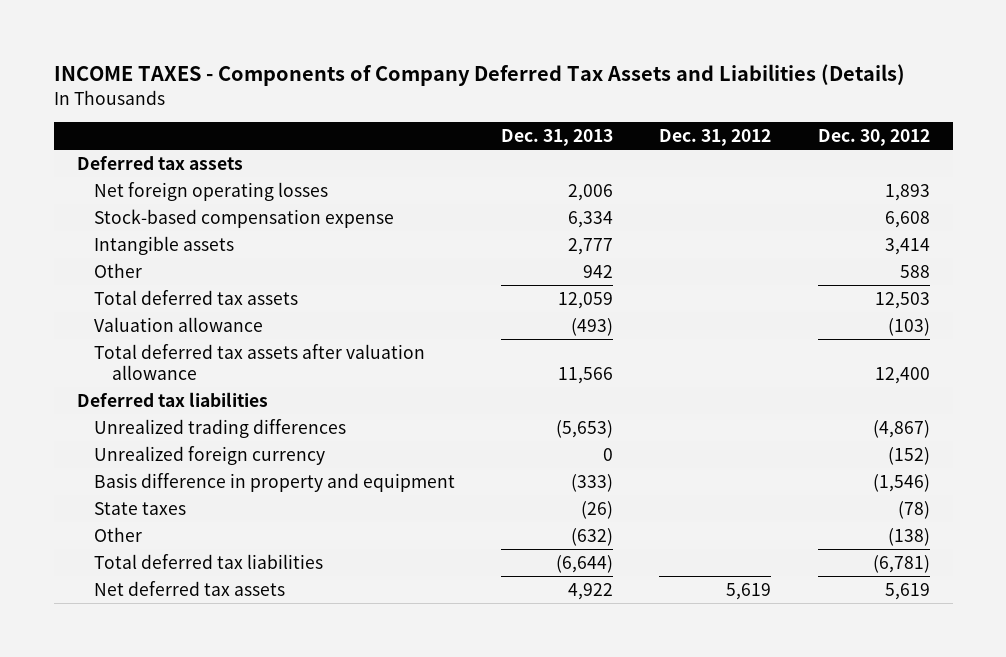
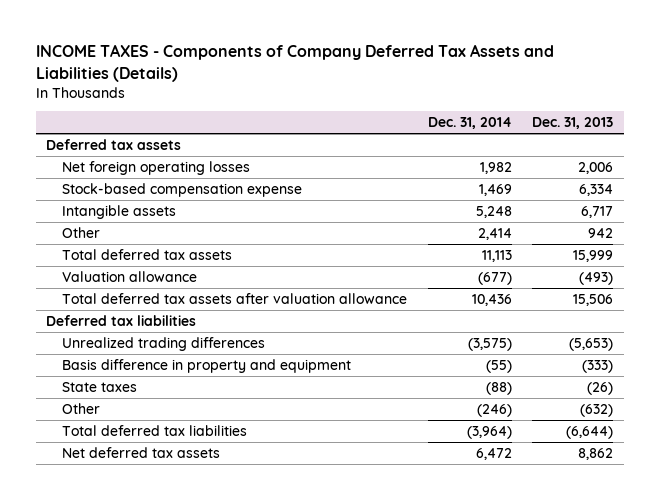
[659,129,772,147] Dec. 31, 2012 -> none
[817,129,930,147] Dec. 30, 2012 -> none
none -> [427,117,512,130] Dec. 31, 2014
[568,237,614,255] 2,777 -> [581,205,614,218] 6,717
[558,291,614,309] 12,059 -> [573,249,614,262] 15,999
[558,366,614,384] 11,566 -> [573,293,614,306] 15,506
[94,445,326,465] Unrealized foreign currency -> none
[568,582,614,600] 4,922 -> [578,447,614,460] 8,862

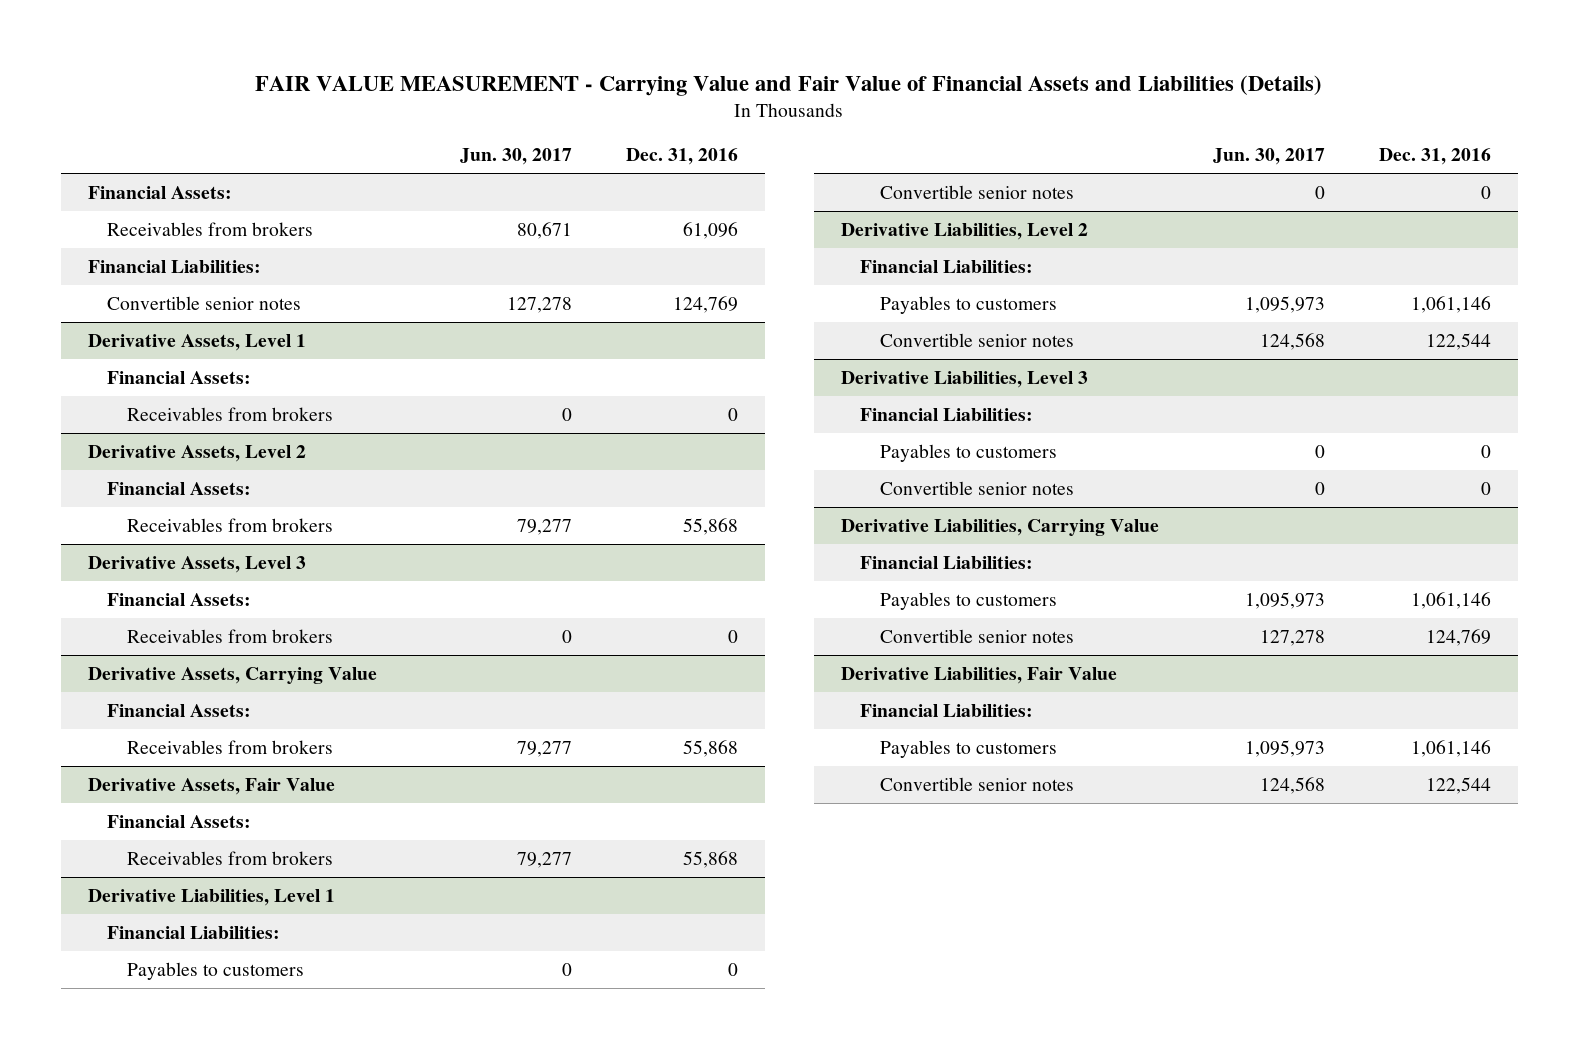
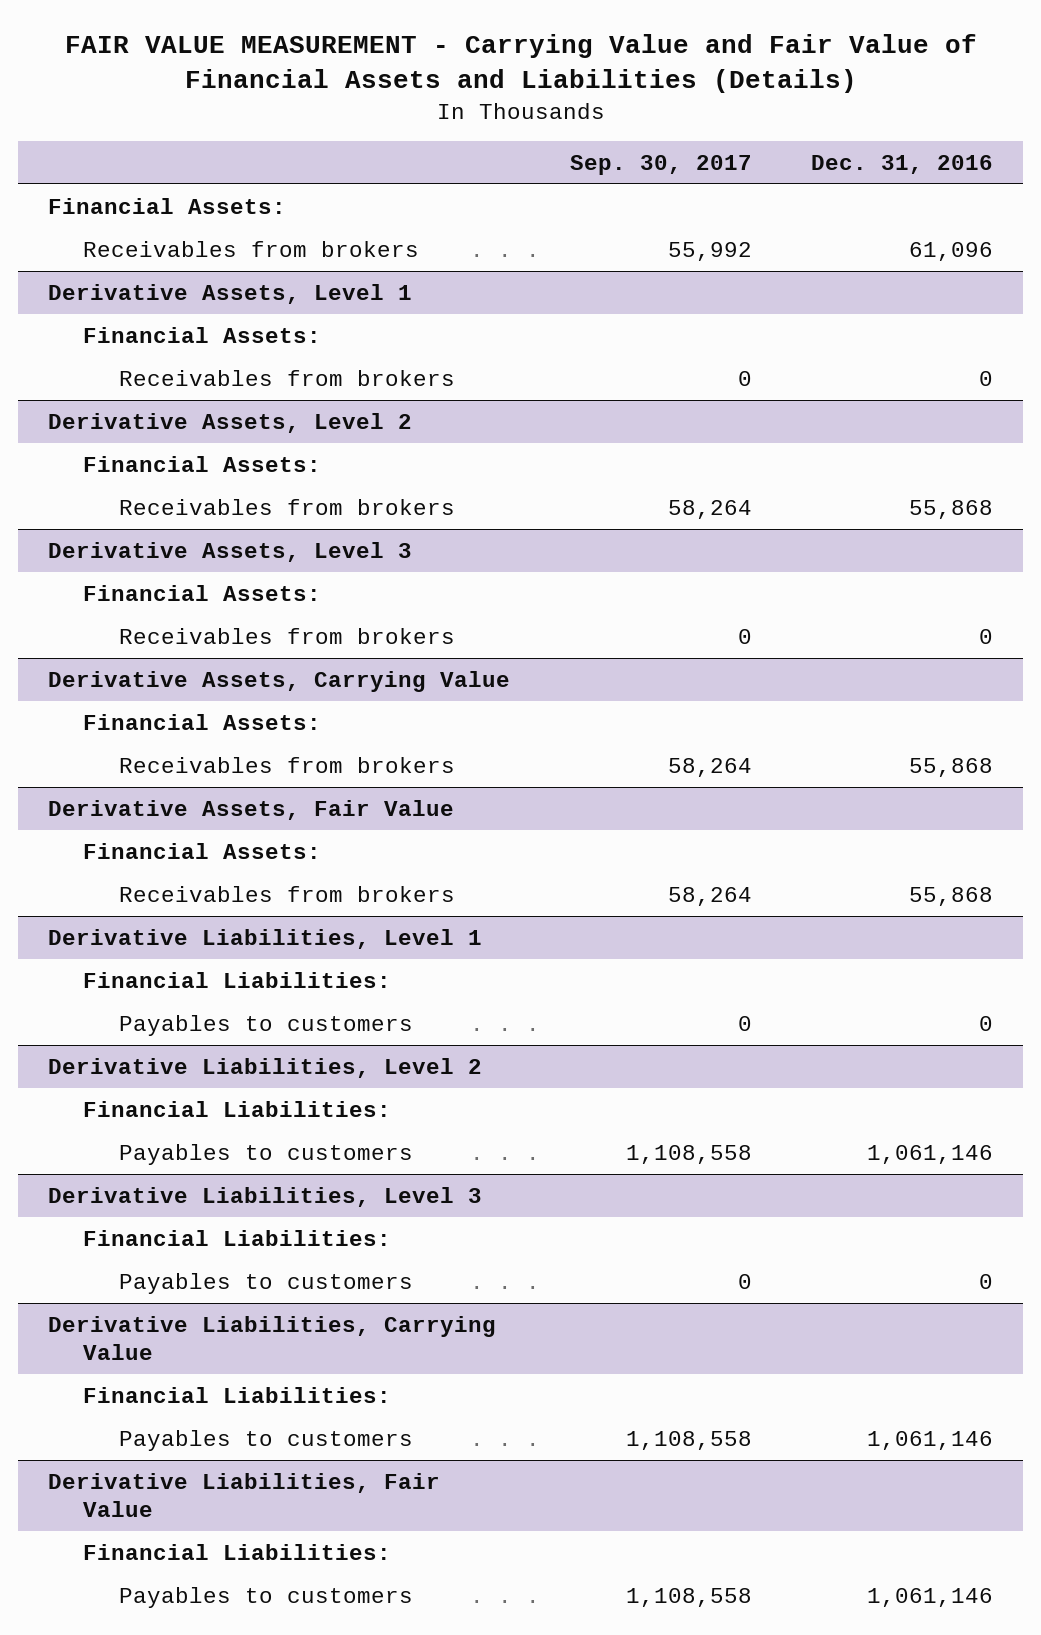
[459,148,572,166] Jun. 30, 2017 -> none
none -> [569,155,752,176] Sep. 30, 2017
[87,259,261,273] Financial Liabilities: -> none
[107,295,302,310] Convertible senior notes -> none
[879,184,1074,199] Convertible senior notes -> none
[879,332,1074,347] Convertible senior notes -> none
[879,480,1074,495] Convertible senior notes -> none
[879,628,1074,643] Convertible senior notes -> none
[879,776,1074,791] Convertible senior notes -> none

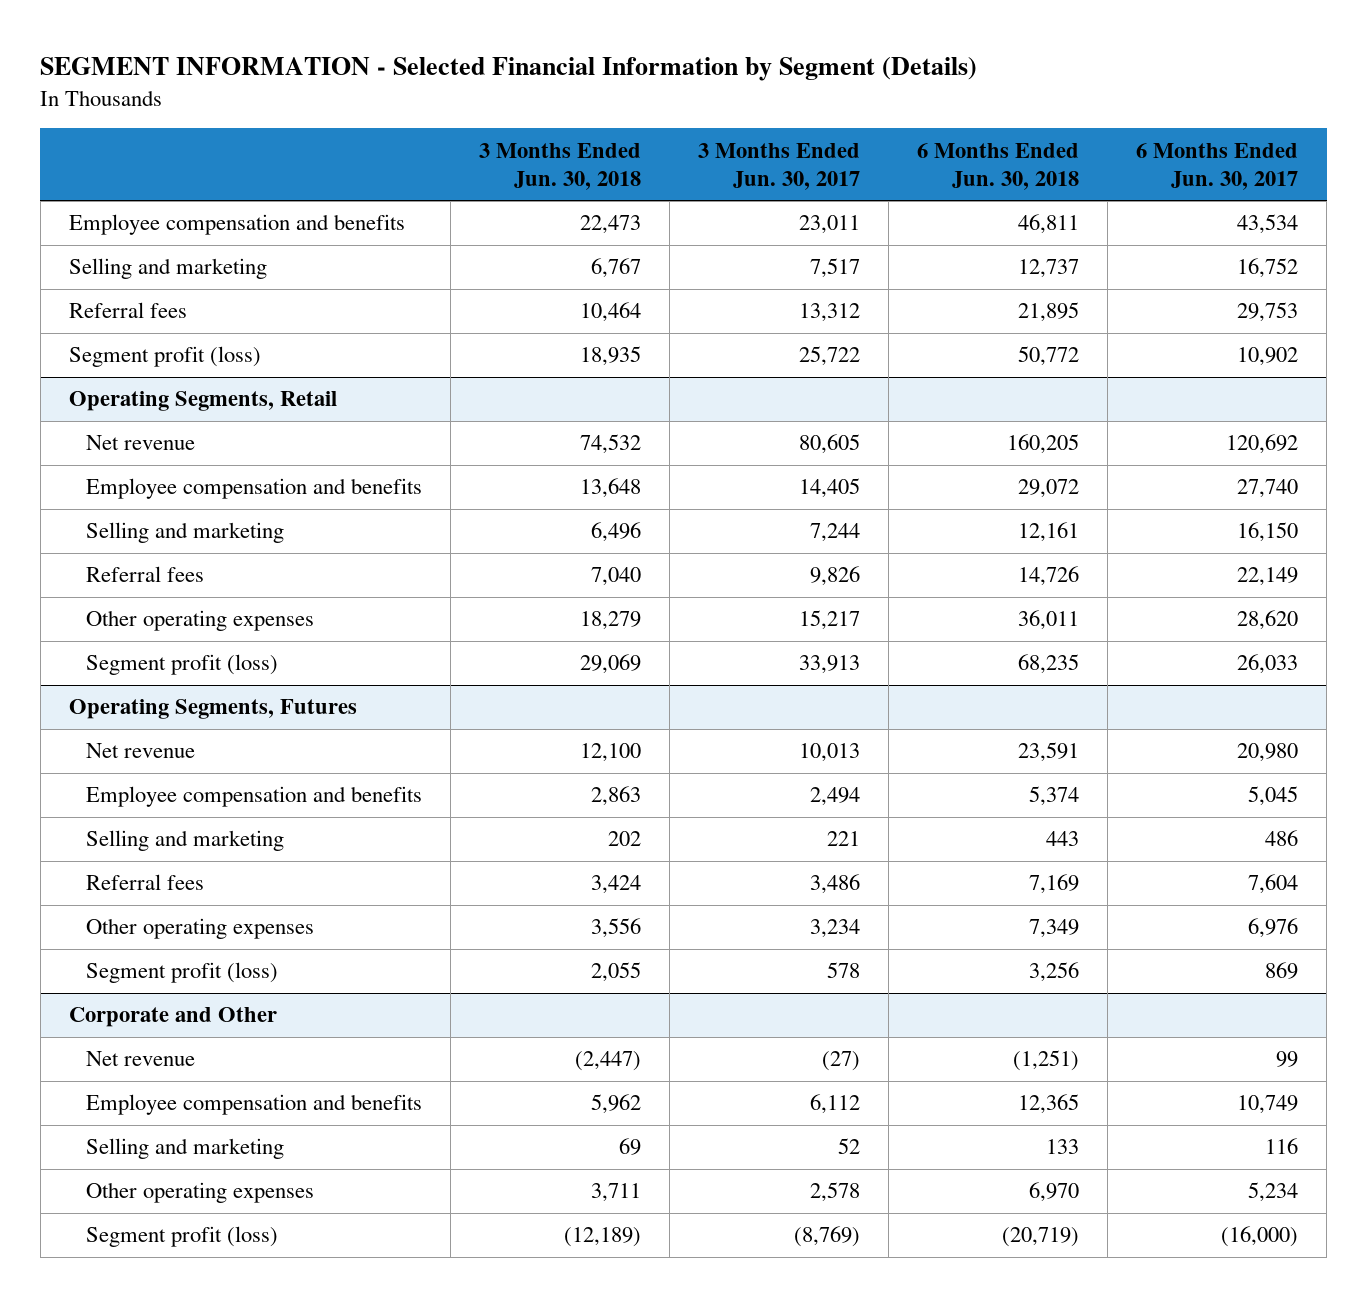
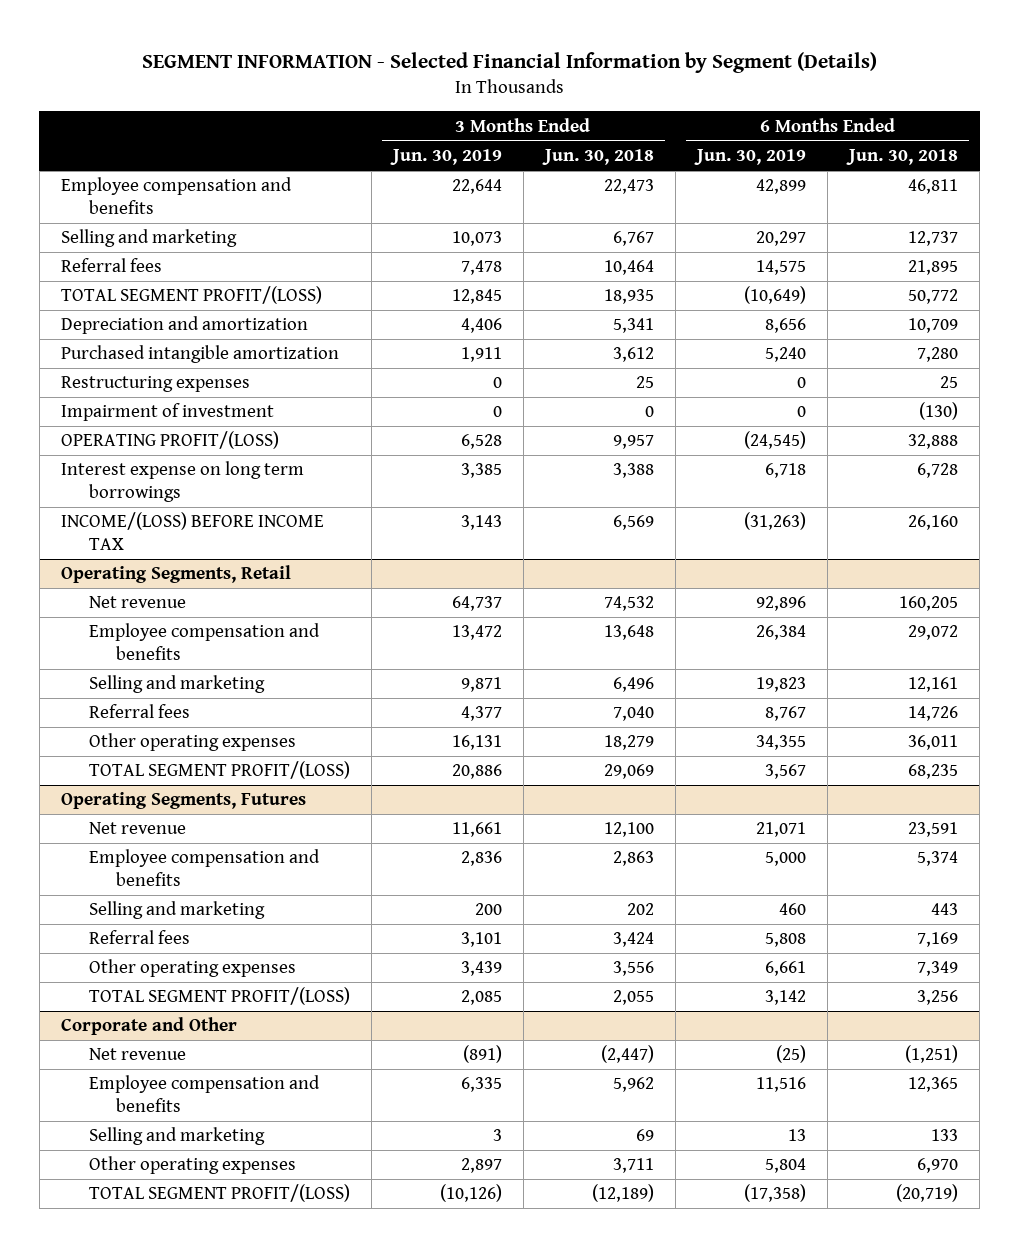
[698,142,861,191] 3 Months Ended Jun. 30, 2017 -> none
[1136,142,1299,191] 6 Months Ended Jun. 30, 2017 -> none
none -> [389,149,502,166] Jun. 30, 2019
none -> [694,149,807,166] Jun. 30, 2019
[68,346,261,368] Segment profit (loss) -> [61,286,323,305] TOTAL SEGMENT PROFIT/(LOSS)
none -> [61,316,309,335] Depreciation and amortization
none -> [61,345,340,364] Purchased intangible amortization
none -> [61,376,251,393] Restructuring expenses
none -> [61,403,275,422] Impairment of investment
none -> [61,431,280,450] OPERATING PROFIT/(LOSS)
none -> [61,461,305,502] Interest expense on long term borrowings
none -> [61,512,325,550] INCOME/(LOSS) BEFORE INCOME TAX
[85,654,278,676] Segment profit (loss) -> [88,761,350,780] TOTAL SEGMENT PROFIT/(LOSS)
[85,962,278,984] Segment profit (loss) -> [88,987,350,1006] TOTAL SEGMENT PROFIT/(LOSS)
[85,1226,278,1248] Segment profit (loss) -> [88,1184,350,1203] TOTAL SEGMENT PROFIT/(LOSS)

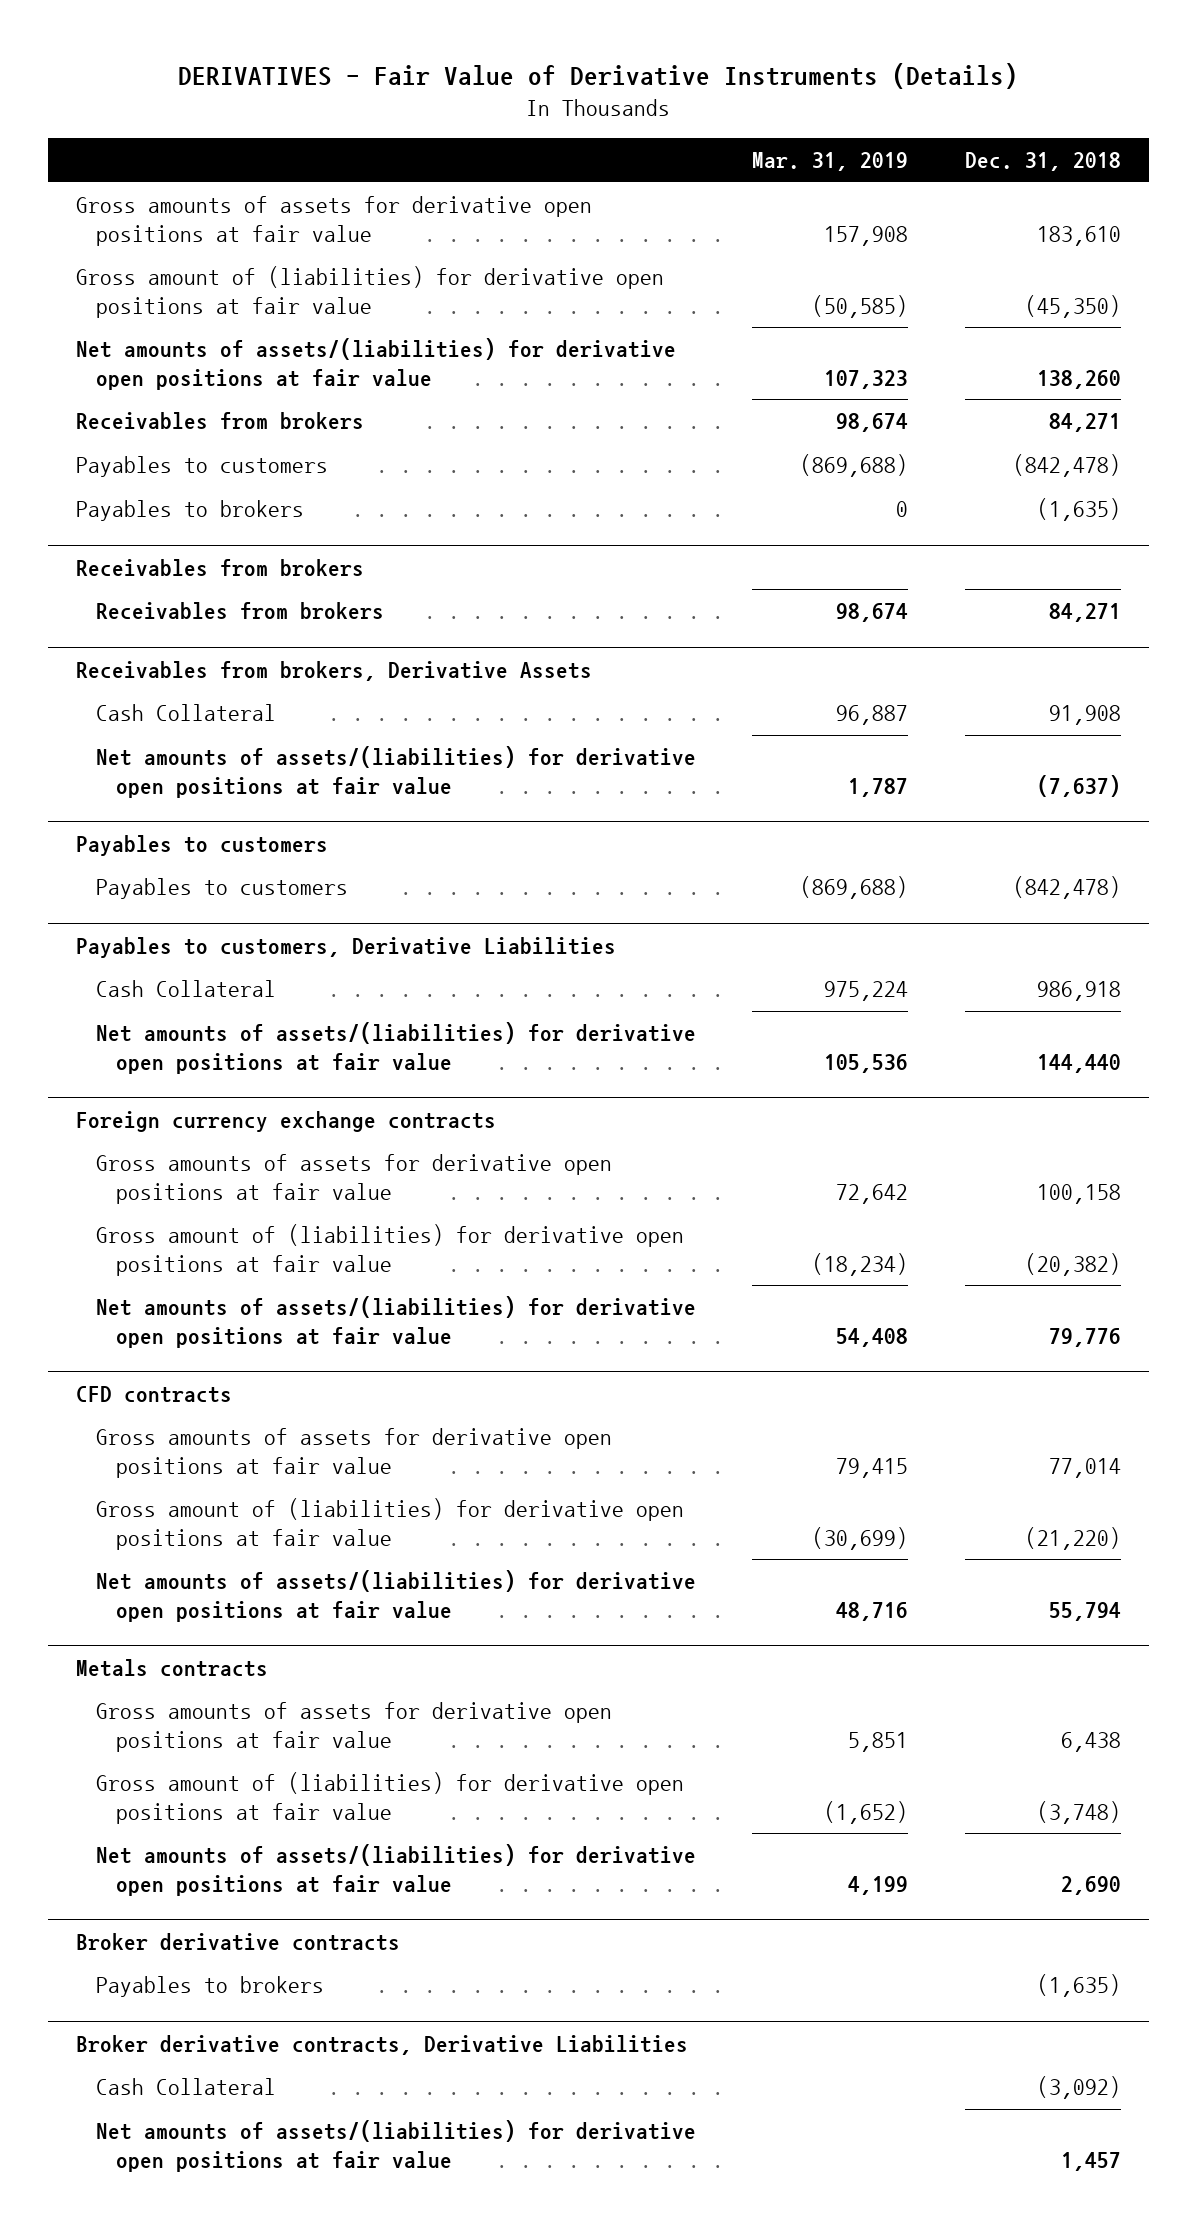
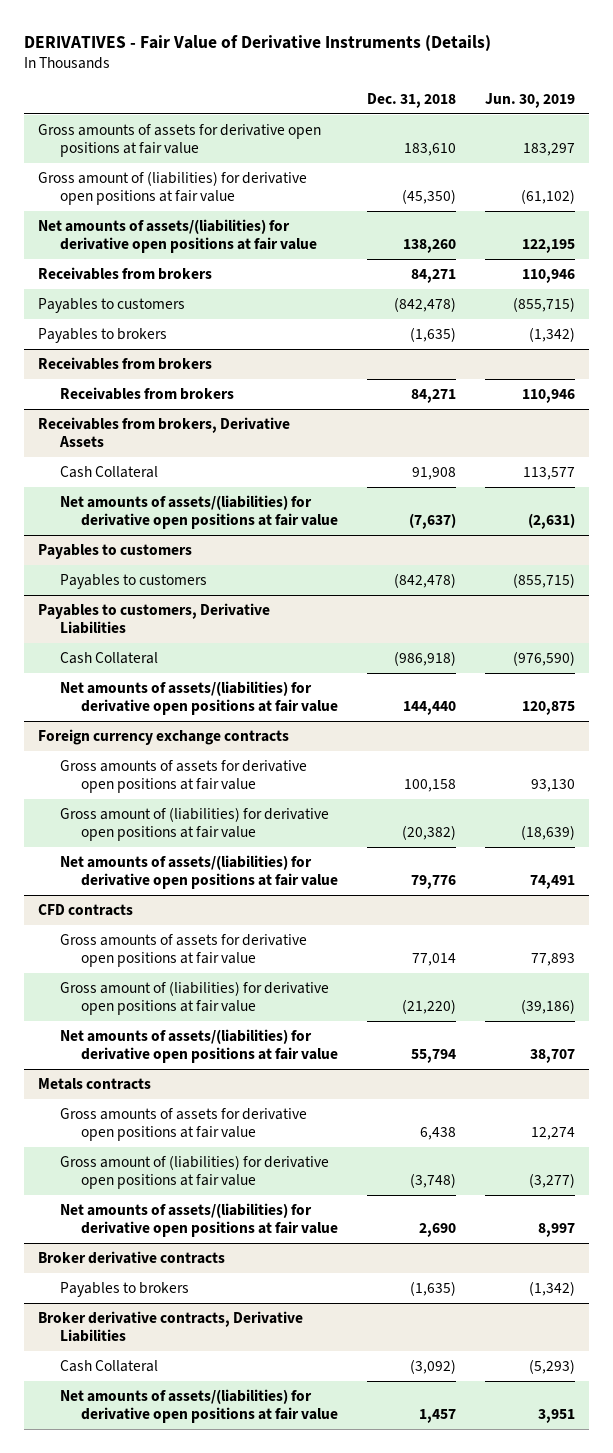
[752,151,909,171] Mar. 31, 2019 -> none
none -> [484,92,575,108] Jun. 30, 2019
[1036,981,1121,1002] 986,918 -> [393,651,456,667] (986,918)

